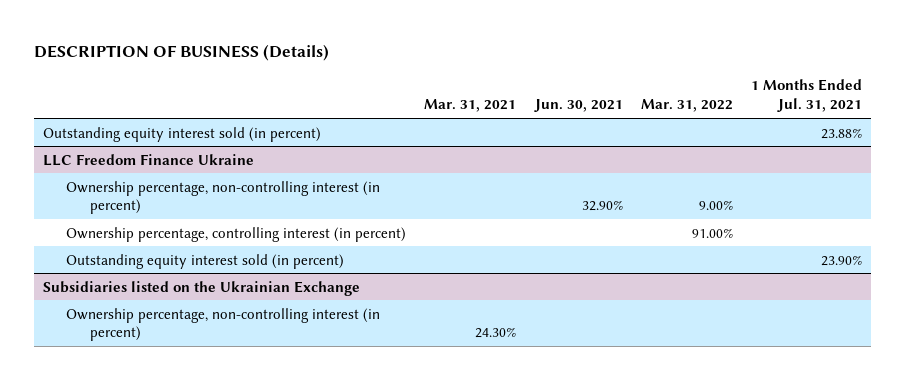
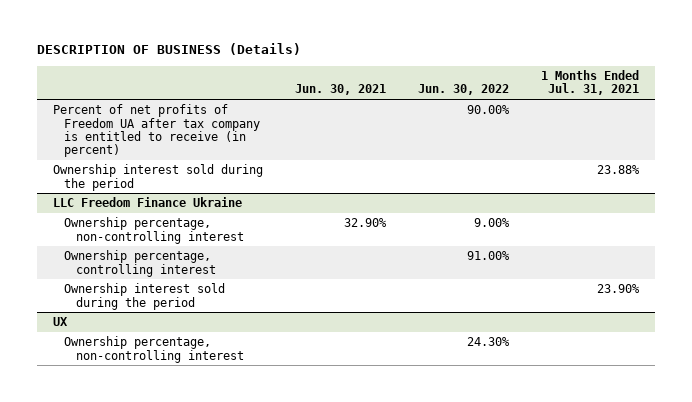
[424,99,517,113] Mar. 31, 2021 -> none
[640,99,733,113] Mar. 31, 2022 -> none
none -> [418,84,510,96] Jun. 30, 2022
none -> [52,104,261,158] Percent of net profits of Freedom UA after tax company is entitled to receive (in percent)
[42,126,321,142] Outstanding equity interest sold (in percent) -> [52,164,263,191] Ownership interest sold during the period
[42,280,360,296] Subsidiaries listed on the Ukrainian Exchange -> none
[66,307,381,342] Ownership percentage, non-controlling interest (in percent) -> none
[66,180,381,215] Ownership percentage, non-controlling interest (in percent) -> [64,217,245,244] Ownership percentage, non-controlling interest
[66,226,407,242] Ownership percentage, controlling interest (in percent) -> [64,250,217,277] Ownership percentage, controlling interest
[66,253,345,269] Outstanding equity interest sold (in percent) -> [64,283,226,310] Ownership interest sold during the period
none -> [52,317,68,327] UX
none -> [64,336,245,363] Ownership percentage, non-controlling interest

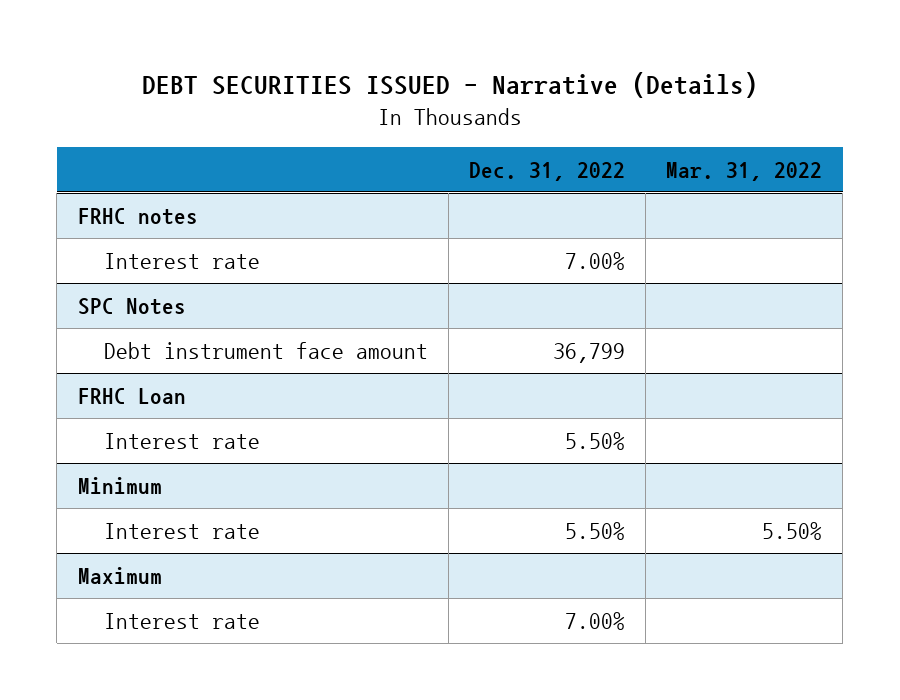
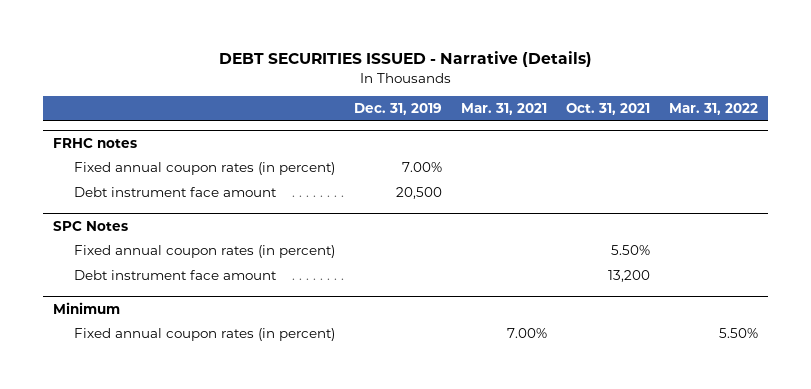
[468,161,625,181] Dec. 31, 2022 -> none
none -> [353,103,442,116] Dec. 31, 2019
none -> [460,103,547,116] Mar. 31, 2021
none -> [566,103,651,116] Oct. 31, 2021
[103,252,260,269] Interest rate -> [73,162,335,176] Fixed annual coupon rates (in percent)
none -> [73,187,277,198] Debt instrument face amount
none -> [73,245,335,259] Fixed annual coupon rates (in percent)
[77,387,186,404] FRHC Loan -> none
[103,432,260,449] Interest rate -> none
[77,566,162,584] Maximum -> none
[103,612,260,629] Interest rate -> none
[103,522,260,539] Interest rate -> [73,328,335,342] Fixed annual coupon rates (in percent)

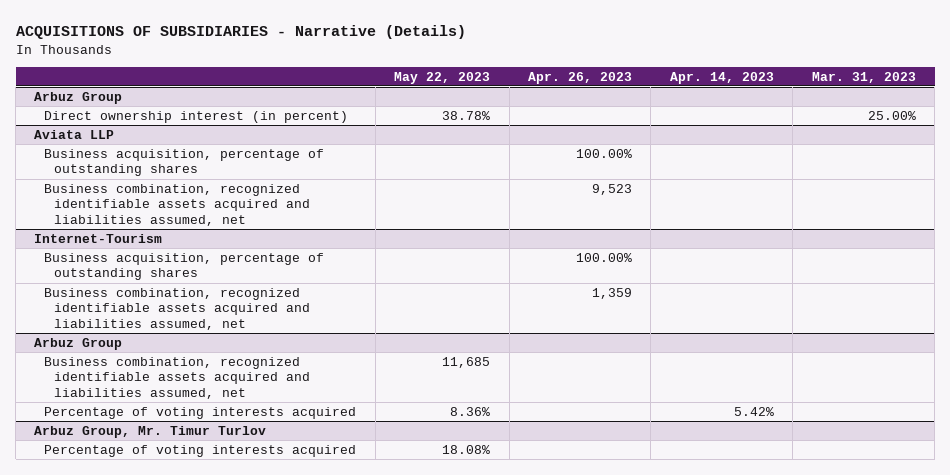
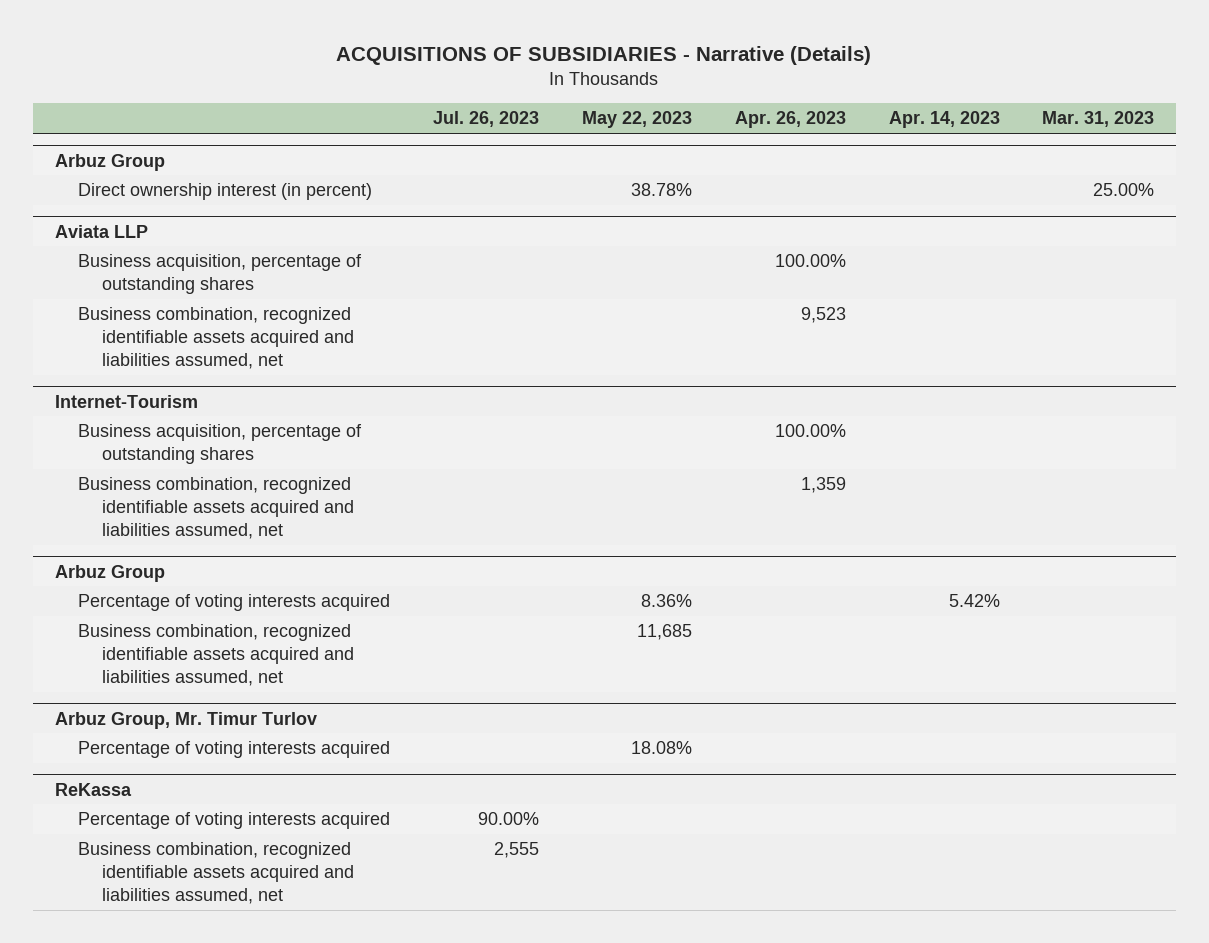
none -> [432,111,539,128] Jul. 26, 2023
[44,356,311,399] Business combination, recognized identifiable assets acquired and liabilities assumed, net -> [78,624,354,687] Business combination, recognized identifiable assets acquired and liabilities assumed, net
none -> [54,782,132,796] ReKassa
none -> [78,812,391,830] Percentage of voting interests acquired
none -> [78,842,354,905] Business combination, recognized identifiable assets acquired and liabilities assumed, net

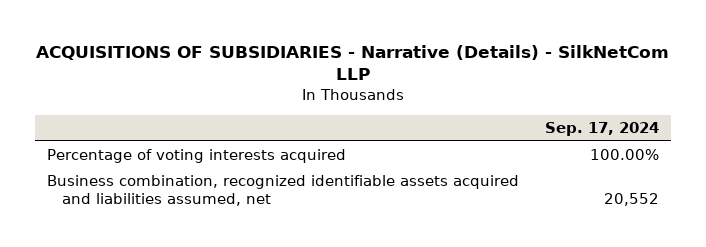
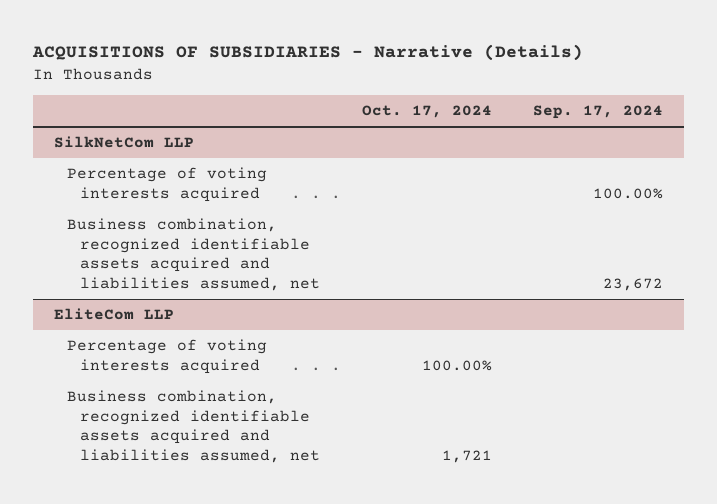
[35,44,669,81] ACQUISITIONS OF SUBSIDIARIES - Narrative (Details) - SilkNetCom LLP -> [31,44,583,62] ACQUISITIONS OF SUBSIDIARIES - Narrative (Details)
none -> [361,104,492,118] Oct. 17, 2024
none -> [53,136,194,149] SilkNetCom LLP
[603,193,659,207] 20,552 -> [603,278,664,292] 23,672
none -> [53,308,174,321] EliteCom LLP
none -> [66,339,267,374] Percentage of voting interests acquired
none -> [66,390,320,464] Business combination, recognized identifiable assets acquired and liabilities assumed, net

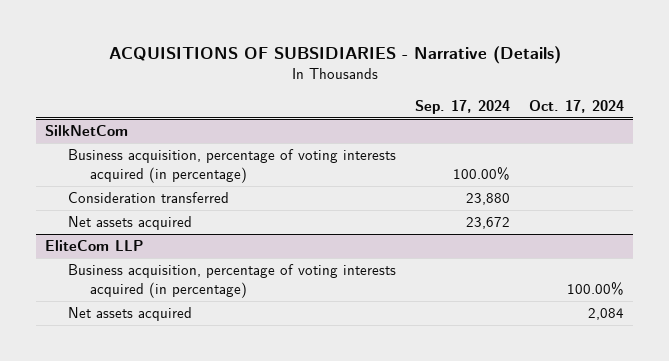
[53,136,194,149] SilkNetCom LLP -> [45,125,129,137] SilkNetCom
[66,167,267,202] Percentage of voting interests acquired -> [67,149,396,184] Business acquisition, percentage of voting interests acquired (in percentage)
none -> [67,192,229,204] Consideration transferred
[66,218,320,292] Business combination, recognized identifiable assets acquired and liabilities assumed, net -> [67,216,192,231] Net assets acquired
[66,339,267,374] Percentage of voting interests acquired -> [67,264,396,299] Business acquisition, percentage of voting interests acquired (in percentage)
[66,390,320,464] Business combination, recognized identifiable assets acquired and liabilities assumed, net -> [67,307,192,322] Net assets acquired
[441,450,492,464] 1,721 -> [587,308,624,321] 2,084

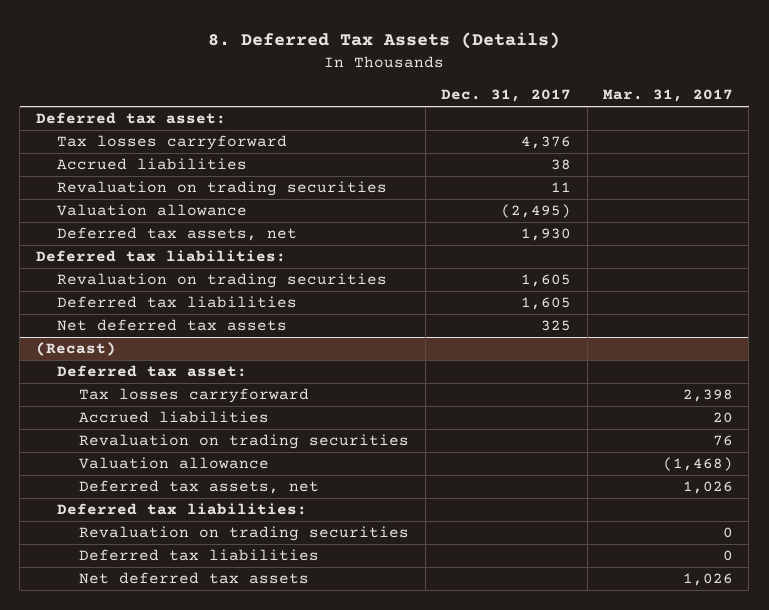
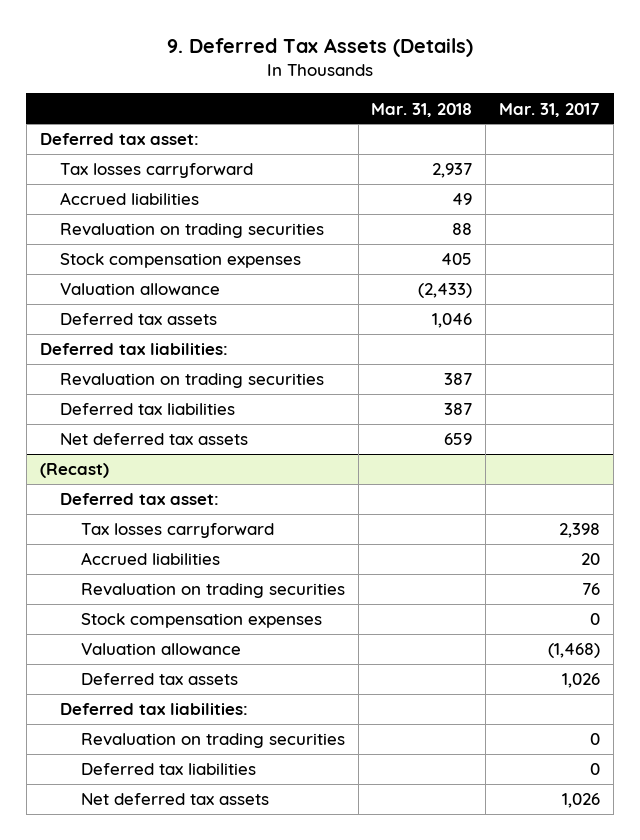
[208,31,561,49] 8. Deferred Tax Assets (Details) -> [166,37,473,57] 9. Deferred Tax Assets (Details)
[441,89,572,103] Dec. 31, 2017 -> none
none -> [371,102,473,117] Mar. 31, 2018
none -> [60,253,302,269] Stock compensation expenses
[57,227,298,242] Deferred tax assets, net -> [60,313,218,326] Deferred tax assets
none -> [80,613,322,629] Stock compensation expenses
[79,480,320,495] Deferred tax assets, net -> [80,673,238,686] Deferred tax assets

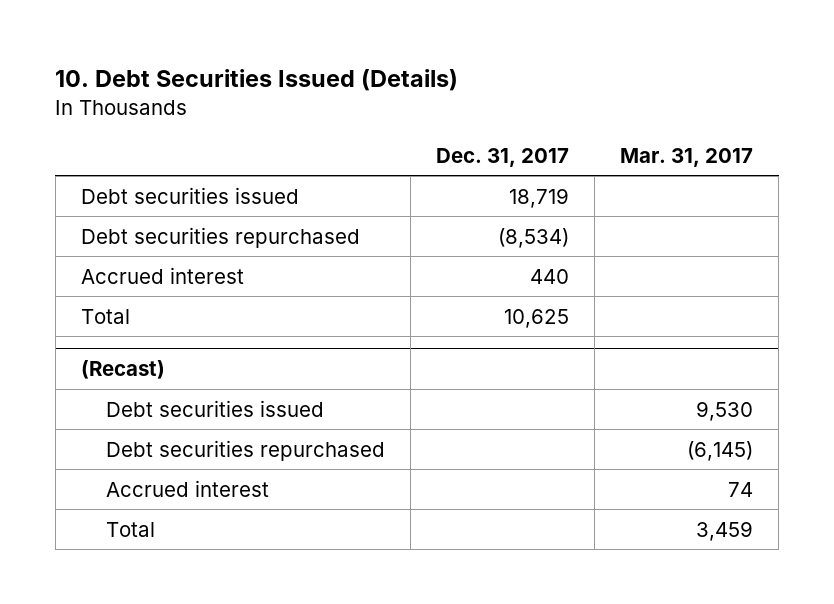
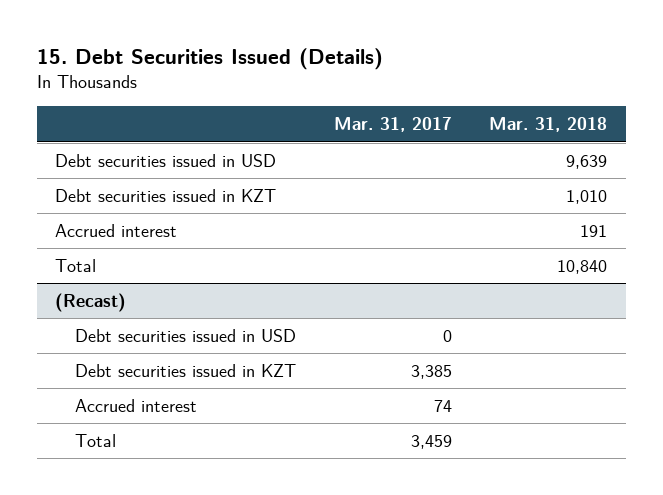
[55,68,459,91] 10. Debt Securities Issued (Details) -> [36,48,383,71] 15. Debt Securities Issued (Details)
[435,147,569,167] Dec. 31, 2017 -> none
none -> [489,117,608,133] Mar. 31, 2018
[80,226,360,248] Debt securities repurchased -> none
[80,186,299,204] Debt securities issued -> [55,153,277,167] Debt securities issued in USD
none -> [55,188,277,202] Debt securities issued in KZT
[105,439,385,461] Debt securities repurchased -> none
[105,399,324,417] Debt securities issued -> [75,328,297,342] Debt securities issued in USD
[696,400,754,421] 9,530 -> [442,329,452,342] 0
none -> [75,363,297,377] Debt securities issued in KZT

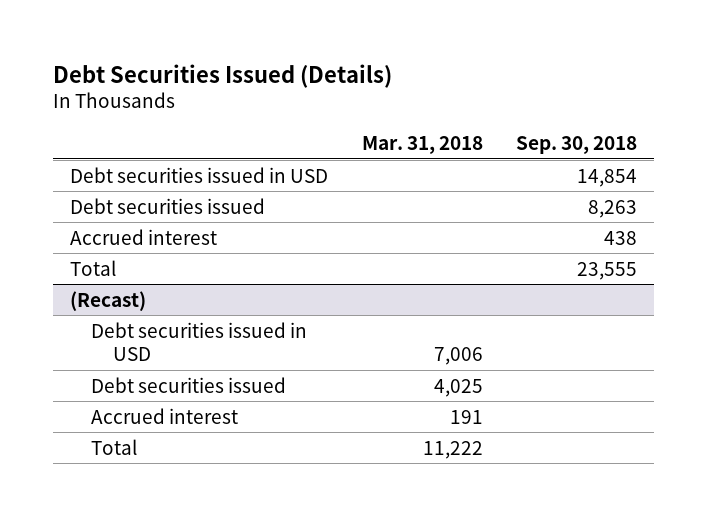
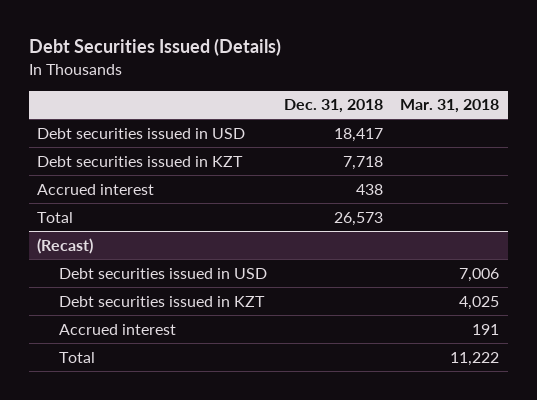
[516,135,638,154] Sep. 30, 2018 -> none
none -> [284,99,384,114] Dec. 31, 2018
[70,197,266,214] Debt securities issued -> [37,155,244,167] Debt securities issued in KZT
[91,376,287,393] Debt securities issued -> [59,295,266,307] Debt securities issued in KZT

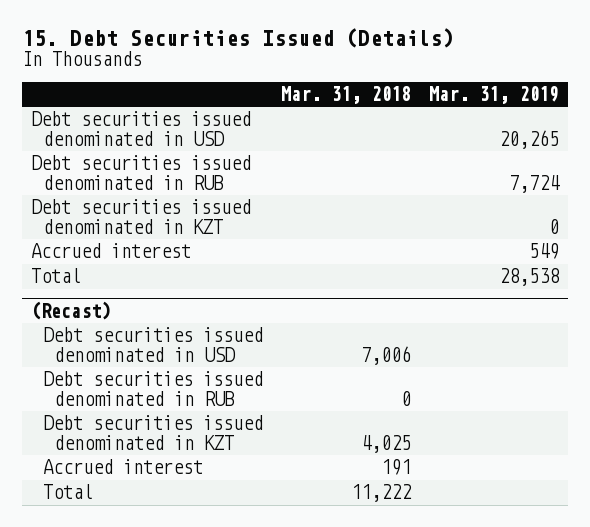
[28,38,281,57] Debt Securities Issued (Details) -> [21,27,454,48] 15. Debt Securities Issued (Details)
[284,99,384,114] Dec. 31, 2018 -> none
none -> [429,86,560,105] Mar. 31, 2019
[37,127,246,139] Debt securities issued in USD -> [30,111,251,146] Debt securities issued denominated in USD
none -> [30,155,251,190] Debt securities issued denominated in RUB
[37,155,244,167] Debt securities issued in KZT -> [30,199,251,234] Debt securities issued denominated in KZT
[59,267,268,279] Debt securities issued in USD -> [42,327,263,362] Debt securities issued denominated in USD
none -> [42,371,263,406] Debt securities issued denominated in RUB
[59,295,266,307] Debt securities issued in KZT -> [42,415,263,450] Debt securities issued denominated in KZT

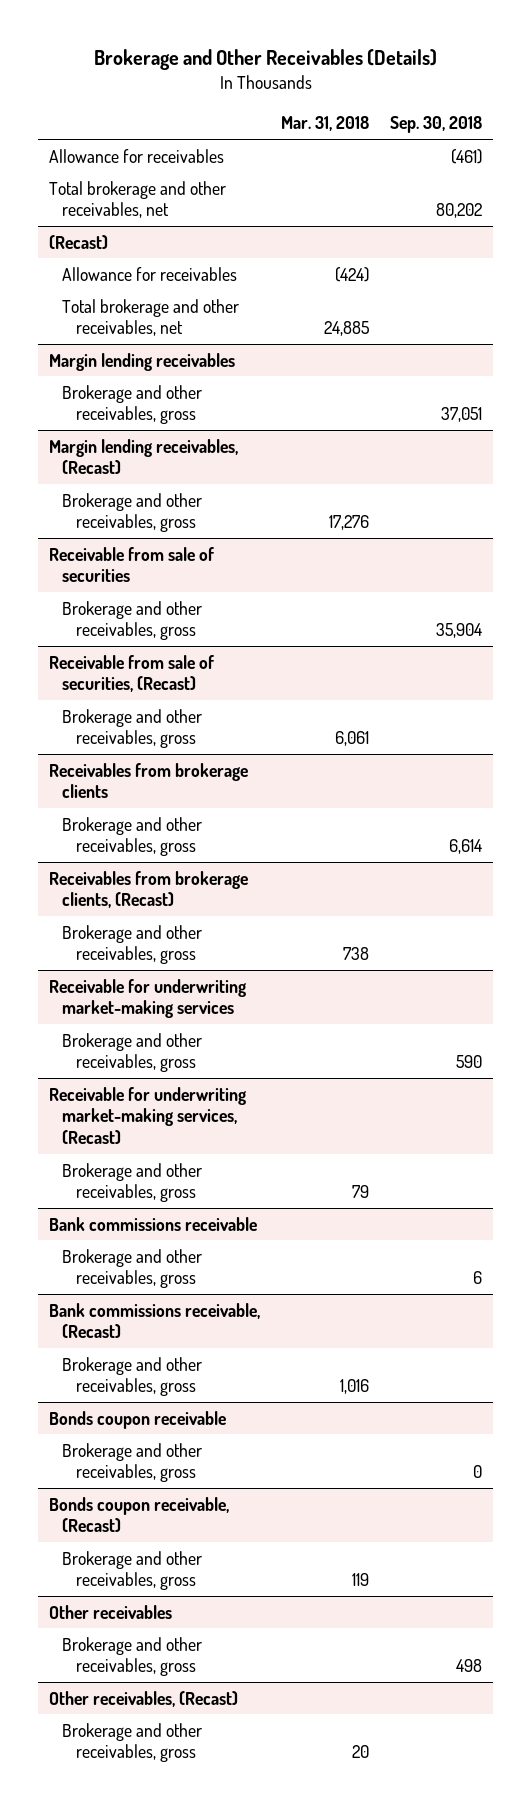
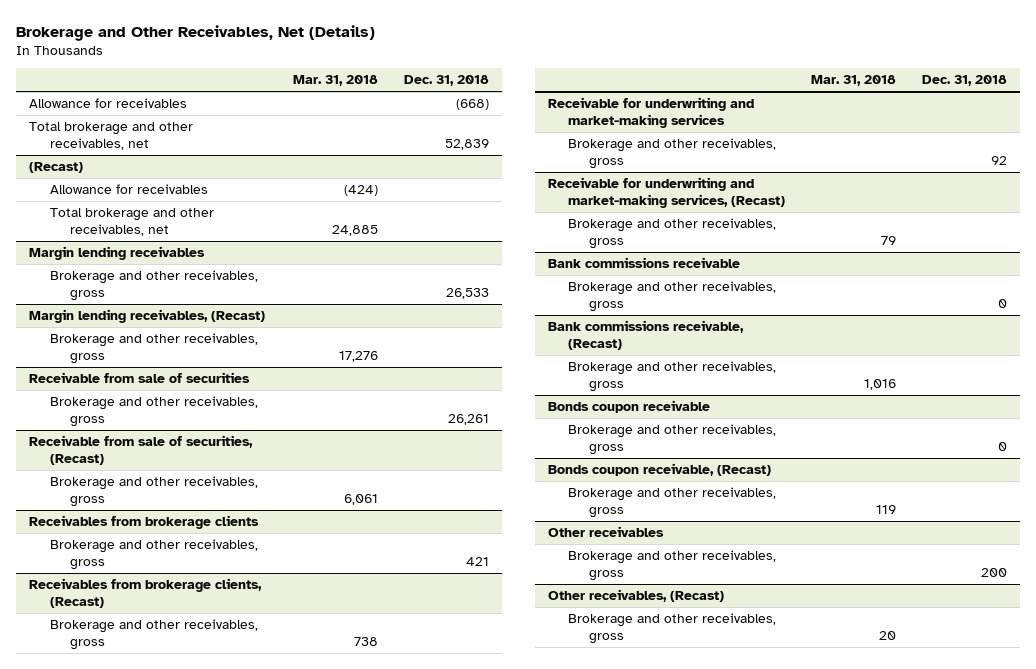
[93,49,437,71] Brokerage and Other Receivables (Details) -> [16,24,376,41] Brokerage and Other Receivables, Net (Details)
[390,116,483,134] Sep. 30, 2018 -> none
none -> [403,75,489,87] Dec. 31, 2018
[48,978,246,1019] Receivable for underwriting market-making services -> [547,97,754,129] Receivable for underwriting and market-making services
[48,1086,246,1145] Receivable for underwriting market-making services, (Recast) -> [547,177,786,209] Receivable for underwriting and market-making services, (Recast)

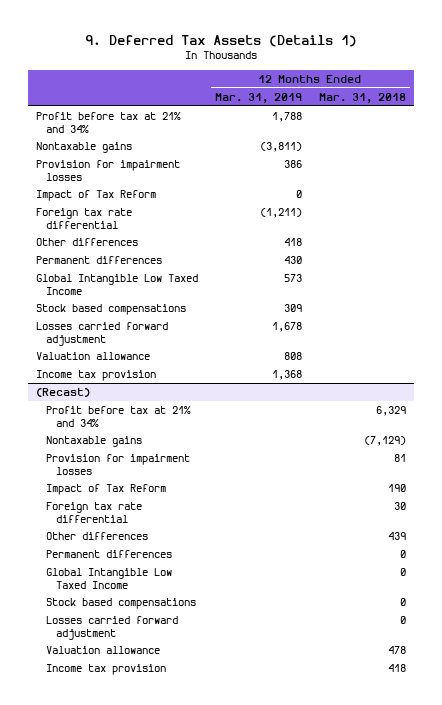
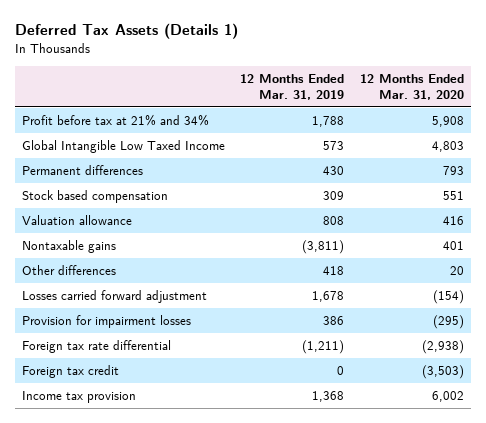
[85,34,358,47] 9. Deferred Tax Assets (Details 1) -> [14,22,238,39] Deferred Tax Assets (Details 1)
[318,92,406,103] Mar. 31, 2018 -> none
none -> [359,73,464,100] 12 Months Ended Mar. 31, 2020
[36,274,199,295] Global Intangible Low Taxed Income -> [22,140,226,154] Global Intangible Low Taxed Income
[36,256,163,265] Permanent differences -> [22,165,144,176] Permanent differences
none -> [22,190,169,204] Stock based compensation
[36,352,151,361] Valuation allowance -> [22,215,133,226] Valuation allowance
[36,190,157,202] Impact of Tax Reform -> none
[36,304,187,316] Stock based compensations -> none
[36,160,181,181] Provision for impairment losses -> [22,315,192,329] Provision for impairment losses
[36,208,133,229] Foreign tax rate differential -> [22,340,172,354] Foreign tax rate differential
none -> [22,365,120,379] Foreign tax credit
[36,388,91,398] (Recast) -> none
[45,406,191,427] Profit before tax at 21% and 34% -> none
[45,436,142,448] Nontaxable gains -> none
[45,454,190,475] Provision for impairment losses -> none
[45,484,166,496] Impact of Tax Reform -> none
[45,502,142,523] Foreign tax rate differential -> none
[45,532,148,541] Other differences -> none
[45,550,172,559] Permanent differences -> none
[45,568,172,589] Global Intangible Low Taxed Income -> none
[45,598,196,610] Stock based compensations -> none
[45,616,178,640] Losses carried forward adjustment -> none
[45,646,160,655] Valuation allowance -> none
[45,664,166,676] Income tax provision -> none

